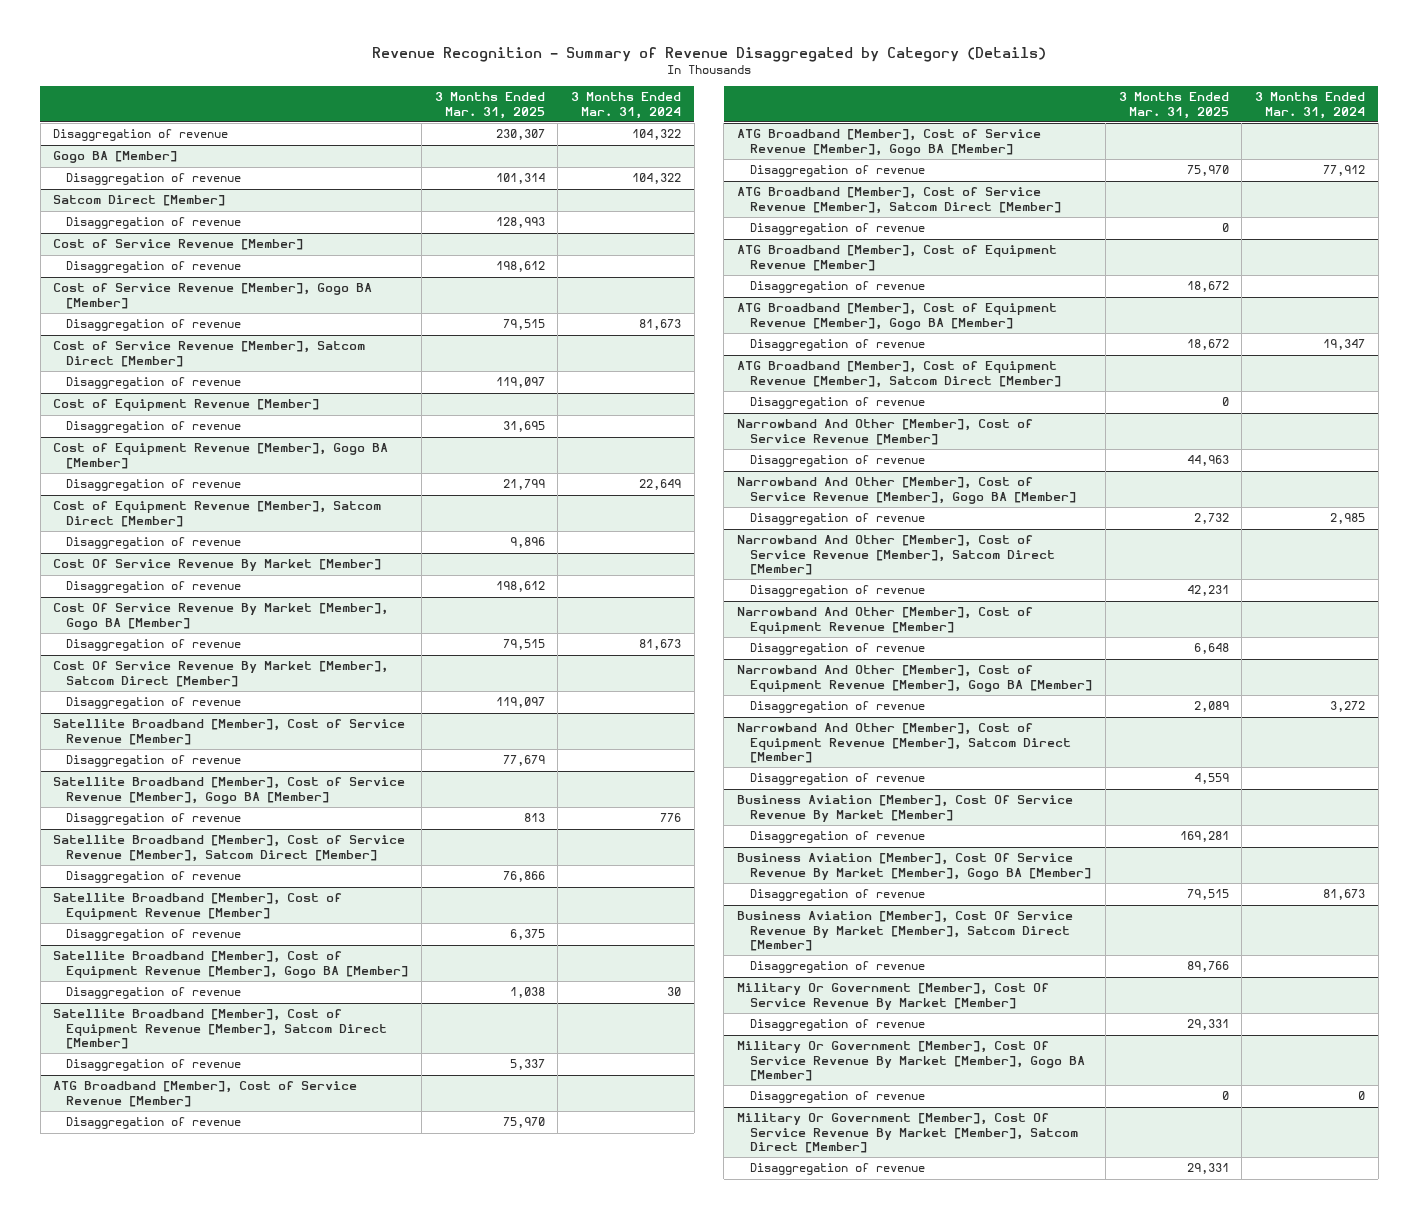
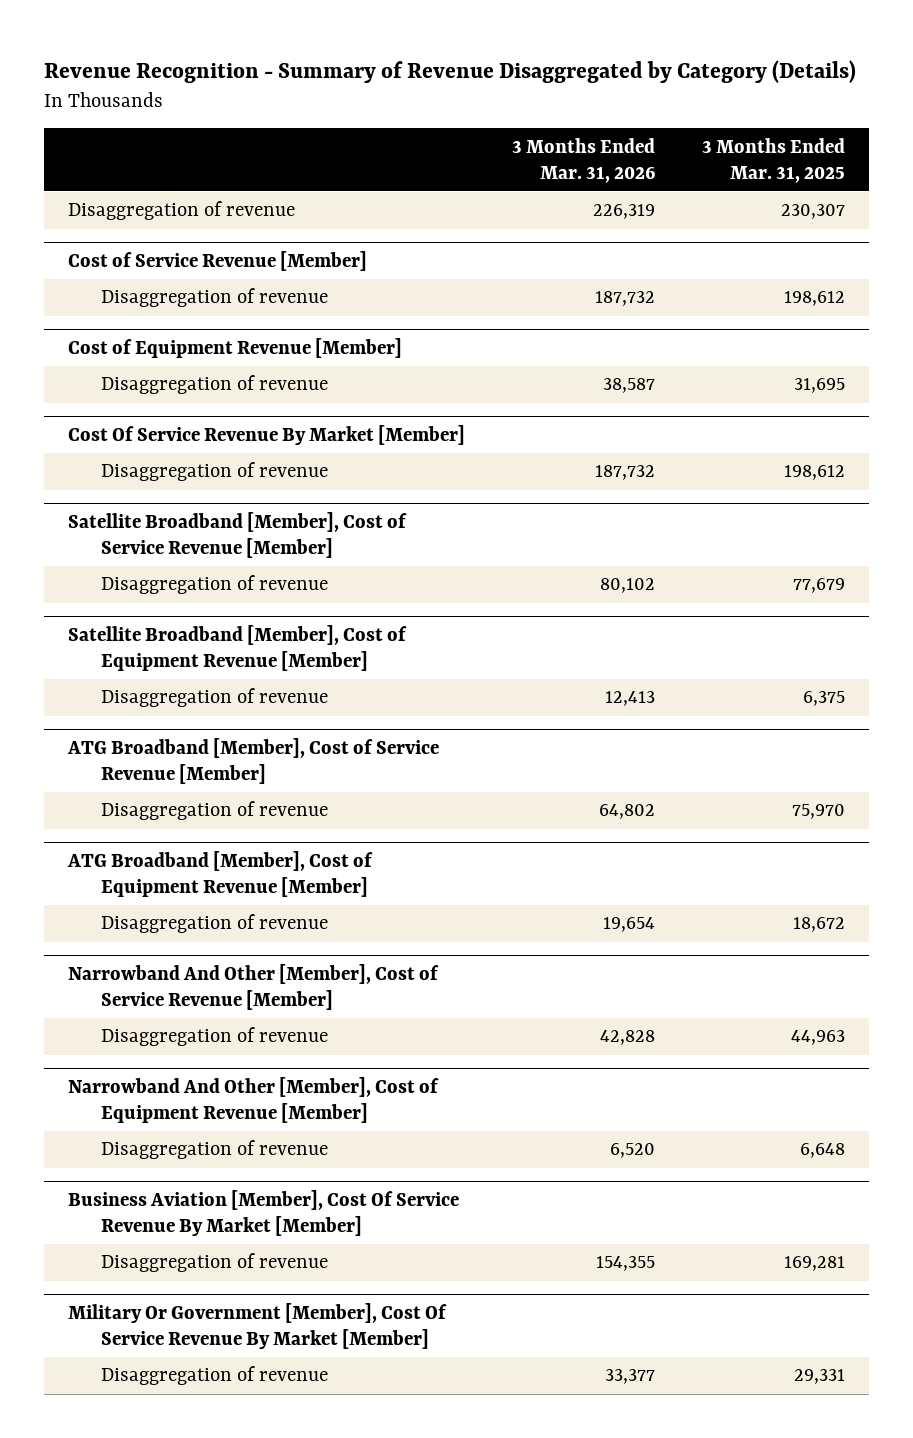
[571,92,682,119] 3 Months Ended Mar. 31, 2024 -> none
none -> [512,137,656,183] 3 Months Ended Mar. 31, 2026
[53,151,178,164] Gogo BA [Member] -> none
[66,173,242,186] Disaggregation of revenue -> none
[53,195,226,207] Satcom Direct [Member] -> none
[66,217,242,230] Disaggregation of revenue -> none
[53,283,373,309] Cost of Service Revenue [Member], Gogo BA [Member] -> none
[66,319,242,332] Disaggregation of revenue -> none
[53,341,366,367] Cost of Service Revenue [Member], Satcom Direct [Member] -> none
[66,377,242,390] Disaggregation of revenue -> none
[53,443,389,469] Cost of Equipment Revenue [Member], Gogo BA [Member] -> none
[66,479,242,492] Disaggregation of revenue -> none
[53,501,382,527] Cost of Equipment Revenue [Member], Satcom Direct [Member] -> none
[66,537,242,550] Disaggregation of revenue -> none
[53,603,389,630] Cost Of Service Revenue By Market [Member], Gogo BA [Member] -> none
[66,639,242,652] Disaggregation of revenue -> none
[53,661,389,687] Cost Of Service Revenue By Market [Member], Satcom Direct [Member] -> none
[66,697,242,710] Disaggregation of revenue -> none
[53,777,406,804] Satellite Broadband [Member], Cost of Service Revenue [Member], Gogo BA [Member] -> none
[66,813,242,826] Disaggregation of revenue -> none
[53,835,406,862] Satellite Broadband [Member], Cost of Service Revenue [Member], Satcom Direct [Member] -> none
[66,871,242,884] Disaggregation of revenue -> none
[53,951,409,978] Satellite Broadband [Member], Cost of Equipment Revenue [Member], Gogo BA [Member] -> none
[66,987,242,1000] Disaggregation of revenue -> none
[53,1009,388,1049] Satellite Broadband [Member], Cost of Equipment Revenue [Member], Satcom Direct [Member] -> none
[66,1059,242,1072] Disaggregation of revenue -> none
[737,129,1042,156] ATG Broadband [Member], Cost of Service Revenue [Member], Gogo BA [Member] -> none
[750,165,926,178] Disaggregation of revenue -> none
[737,187,1062,214] ATG Broadband [Member], Cost of Service Revenue [Member], Satcom Direct [Member] -> none
[750,223,926,236] Disaggregation of revenue -> none
[737,303,1058,330] ATG Broadband [Member], Cost of Equipment Revenue [Member], Gogo BA [Member] -> none
[750,339,926,352] Disaggregation of revenue -> none
[737,361,1062,388] ATG Broadband [Member], Cost of Equipment Revenue [Member], Satcom Direct [Member] -> none
[750,397,926,410] Disaggregation of revenue -> none
[737,477,1077,504] Narrowband And Other [Member], Cost of Service Revenue [Member], Gogo BA [Member] -> none
[750,513,926,526] Disaggregation of revenue -> none
[737,535,1056,575] Narrowband And Other [Member], Cost of Service Revenue [Member], Satcom Direct [Member] -> none
[750,585,926,598] Disaggregation of revenue -> none
[737,665,1093,692] Narrowband And Other [Member], Cost of Equipment Revenue [Member], Gogo BA [Member] -> none
[750,701,926,714] Disaggregation of revenue -> none
[737,723,1072,763] Narrowband And Other [Member], Cost of Equipment Revenue [Member], Satcom Direct [Member] -> none
[750,773,926,786] Disaggregation of revenue -> none
[737,853,1092,880] Business Aviation [Member], Cost Of Service Revenue By Market [Member], Gogo BA [Member] -> none
[750,889,926,902] Disaggregation of revenue -> none
[737,911,1074,951] Business Aviation [Member], Cost Of Service Revenue By Market [Member], Satcom Direct [Member] -> none
[750,961,926,974] Disaggregation of revenue -> none
[737,1041,1086,1081] Military Or Government [Member], Cost Of Service Revenue By Market [Member], Gogo BA [Member] -> none
[750,1091,926,1104] Disaggregation of revenue -> none
[737,1113,1079,1153] Military Or Government [Member], Cost Of Service Revenue By Market [Member], Satcom Direct [Member] -> none
[750,1163,926,1176] Disaggregation of revenue -> none

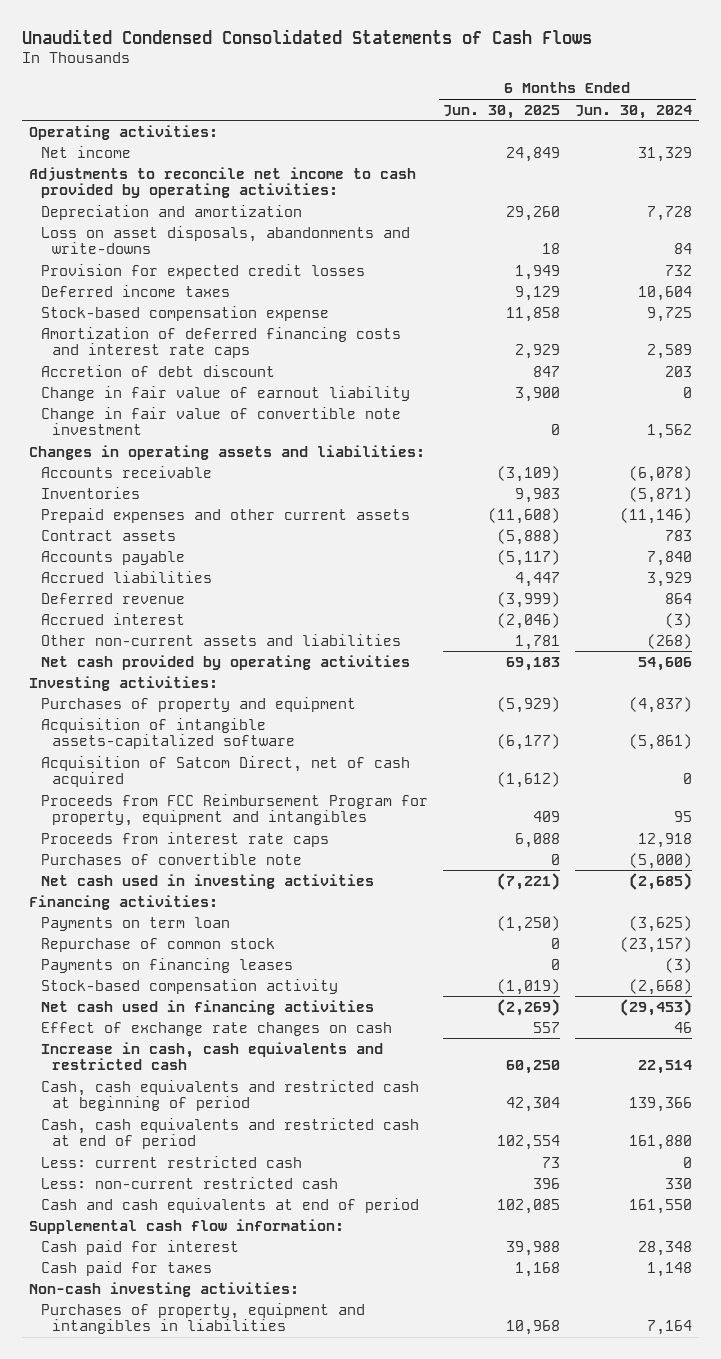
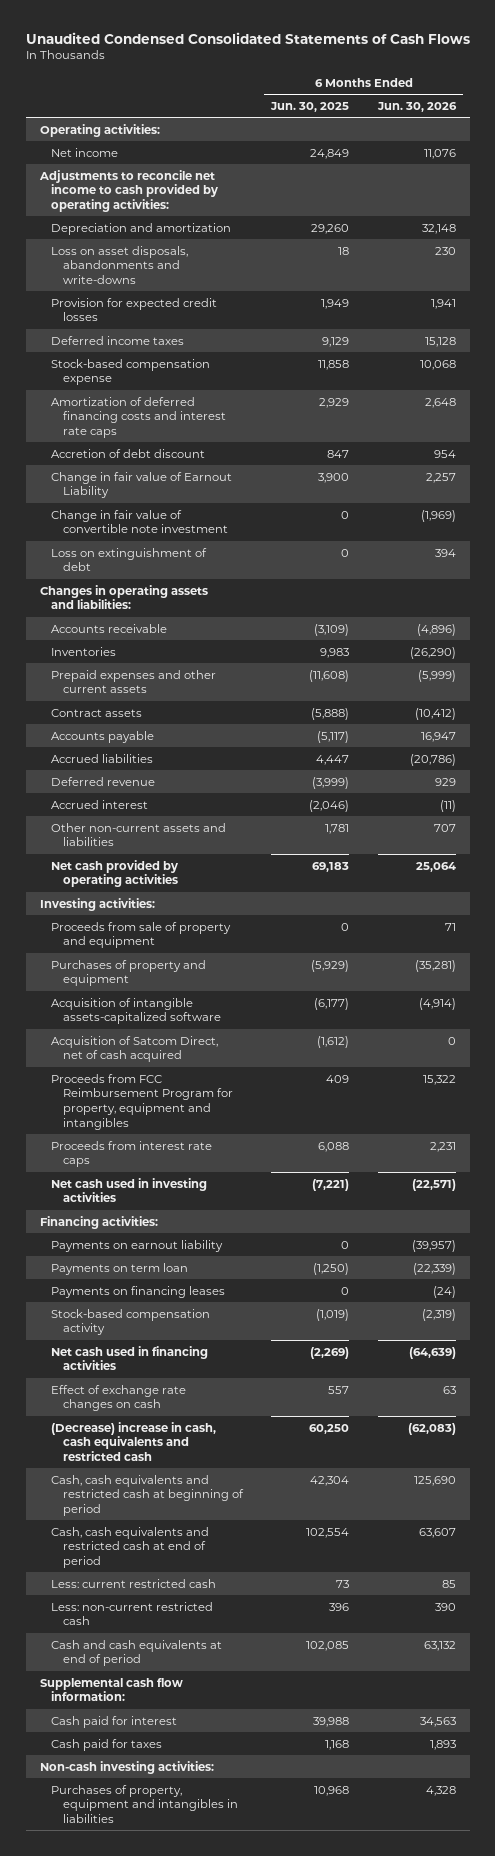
[574,104,692,119] Jun. 30, 2024 -> none
none -> [376,101,457,112] Jun. 30, 2026
[40,385,410,401] Change in fair value of earnout liability -> [51,471,233,499] Change in fair value of Earnout Liability
none -> [51,547,208,572] Loss on extinguishment of debt
none -> [51,921,232,949] Proceeds from sale of property and equipment
[40,852,302,865] Purchases of convertible note -> none
none -> [51,1239,224,1252] Payments on earnout liability
[40,937,275,952] Repurchase of common stock -> none
[40,1041,383,1071] Increase in cash, cash equivalents and restricted cash -> [51,1421,217,1461] (Decrease) increase in cash, cash equivalents and restricted cash

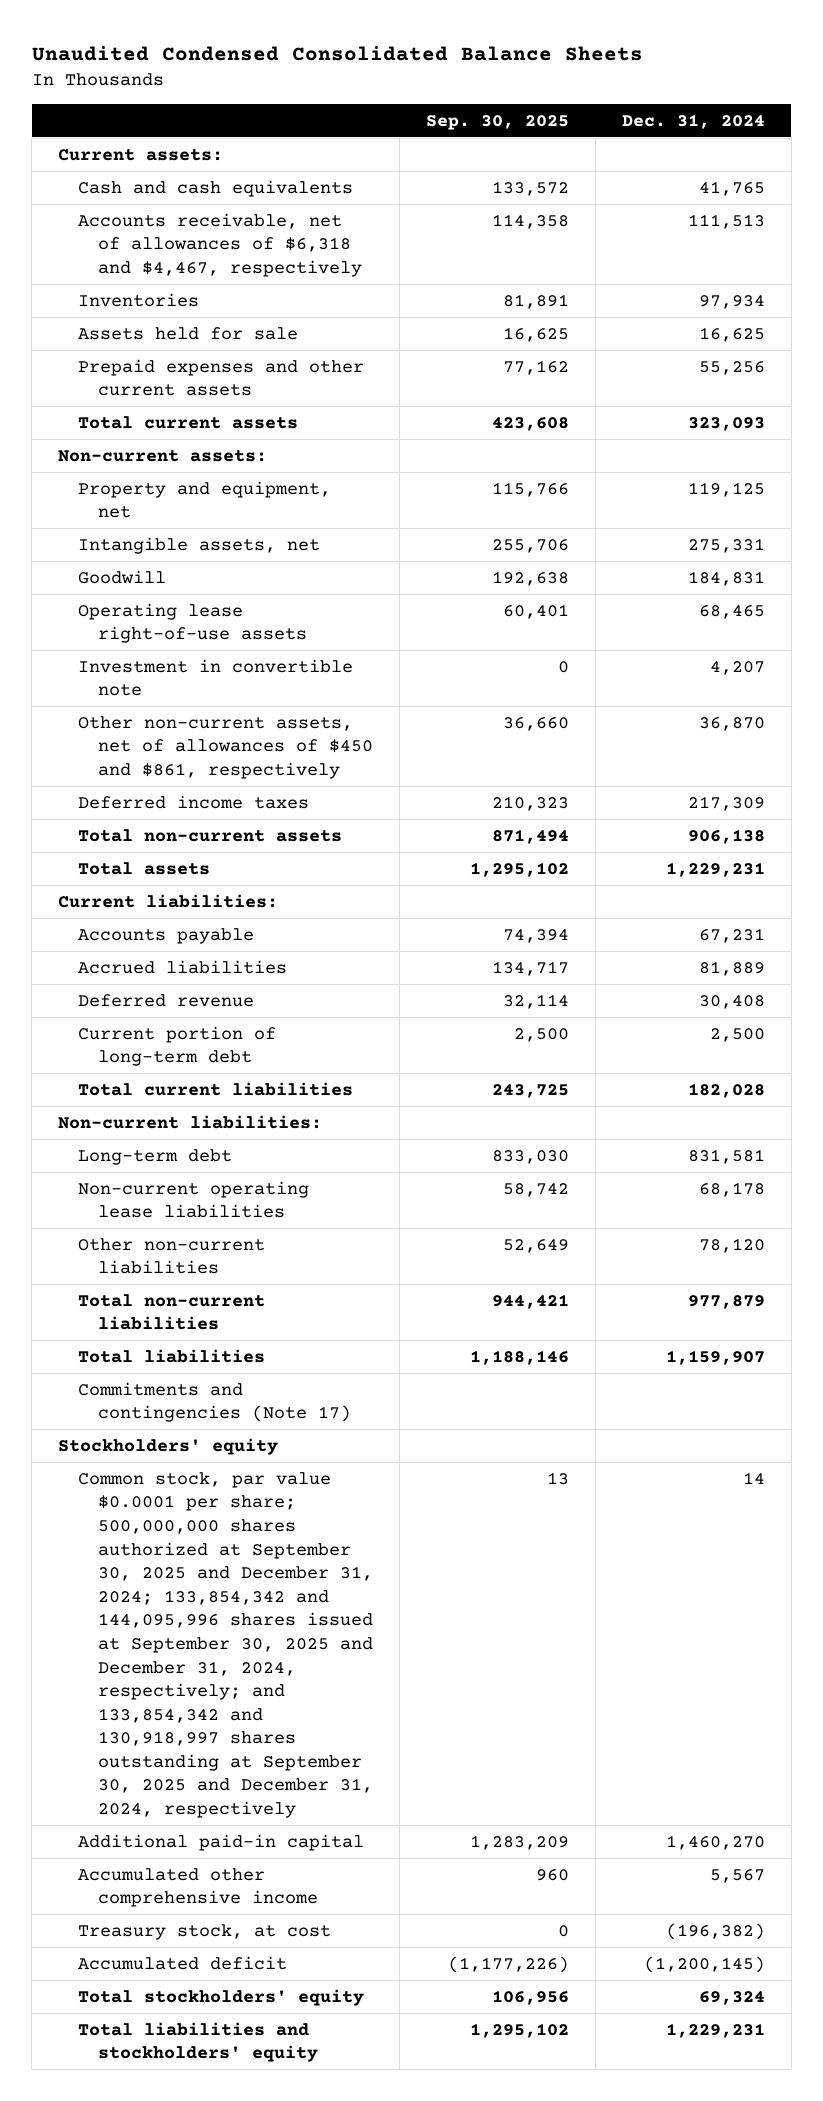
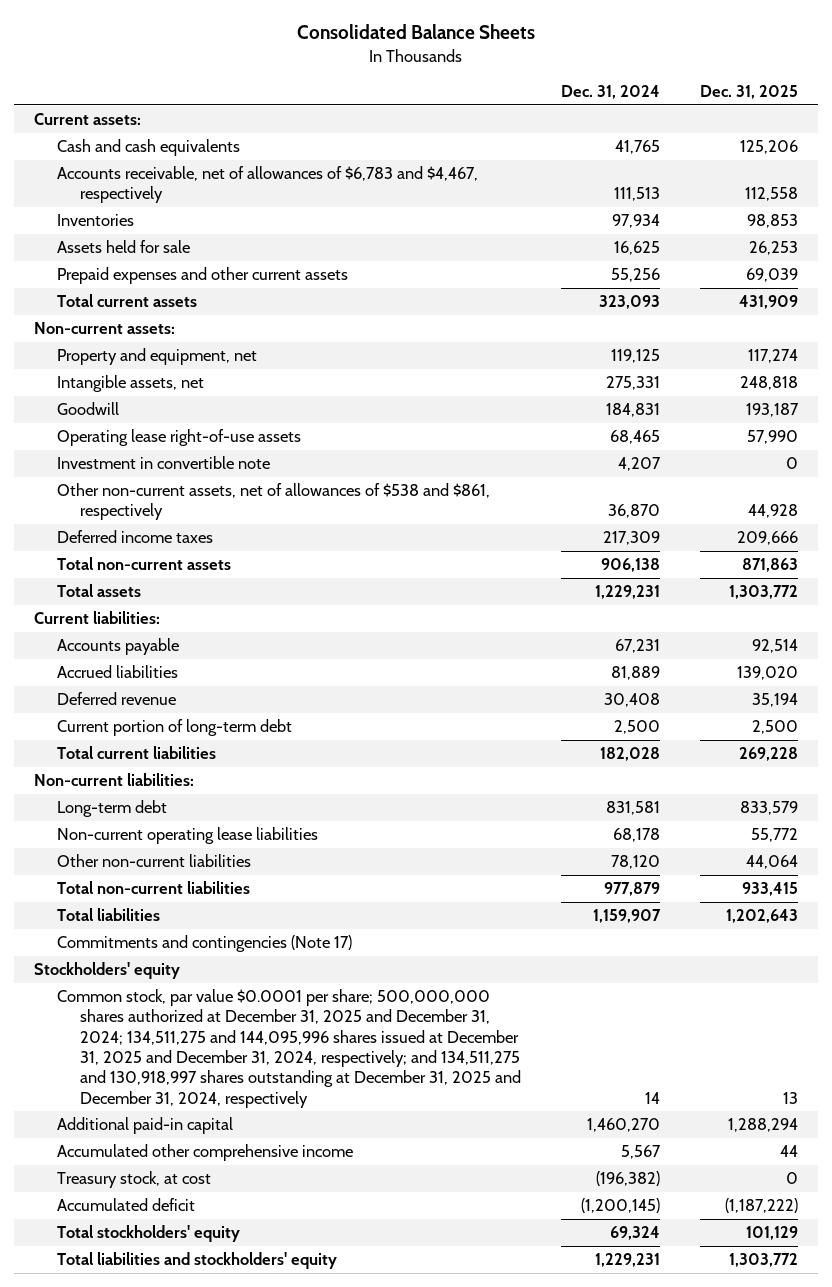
[31,46,643,62] Unaudited Condensed Consolidated Balance Sheets -> [296,24,535,40] Consolidated Balance Sheets
[425,114,569,130] Sep. 30, 2025 -> none
none -> [699,85,798,100] Dec. 31, 2025
[77,212,362,277] Accounts receivable, net of allowances of $6,318 and $4,467, respectively -> [56,166,478,204] Accounts receivable, net of allowances of $6,783 and $4,467, respectively
[77,715,373,779] Other non-current assets, net of allowances of $450 and $861, respectively -> [56,483,490,521] Other non-current assets, net of allowances of $538 and $861, respectively
[77,1471,373,1819] Common stock, par value $0.0001 per share; 500,000,000 shares authorized at September 30, 2025 and December 31, 2024; 133,854,342 and 144,095,996 shares issued at September 30, 2025 and December 31, 2024, respectively; and 133,854,342 and 130,918,997 shares outstanding at September 30, 2025 and December 31, 2024, respectively -> [56,989,521,1108] Common stock, par value $0.0001 per share; 500,000,000 shares authorized at December 31, 2025 and December 31, 2024; 134,511,275 and 144,095,996 shares issued at December 31, 2025 and December 31, 2024, respectively; and 134,511,275 and 130,918,997 shares outstanding at December 31, 2025 and December 31, 2024, respectively

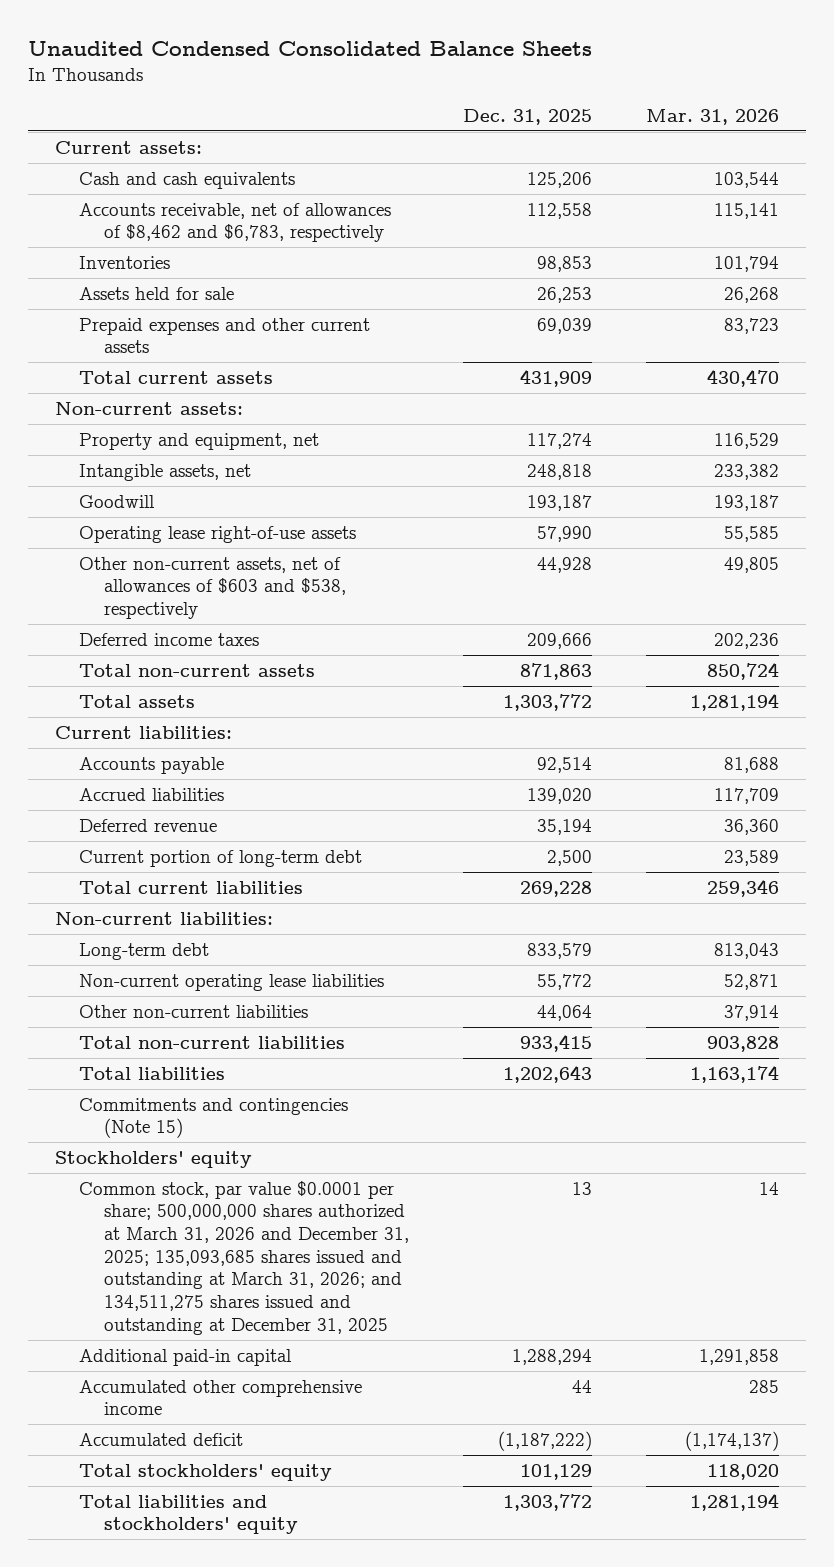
[296,24,535,40] Consolidated Balance Sheets -> [27,41,592,57] Unaudited Condensed Consolidated Balance Sheets
[560,85,660,100] Dec. 31, 2024 -> none
none -> [646,108,780,125] Mar. 31, 2026
[56,166,478,204] Accounts receivable, net of allowances of $6,783 and $4,467, respectively -> [79,202,392,243] Accounts receivable, net of allowances of $8,462 and $6,783, respectively
[56,456,270,470] Investment in convertible note -> none
[56,483,490,521] Other non-current assets, net of allowances of $538 and $861, respectively -> [79,556,347,620] Other non-current assets, net of allowances of $603 and $538, respectively
[56,935,352,953] Commitments and contingencies (Note 17) -> [79,1097,349,1139] Commitments and contingencies (Note 15)
[56,989,521,1108] Common stock, par value $0.0001 per share; 500,000,000 shares authorized at December 31, 2025 and December 31, 2024; 134,511,275 and 144,095,996 shares issued at December 31, 2025 and December 31, 2024, respectively; and 134,511,275 and 130,918,997 shares outstanding at December 31, 2025 and December 31, 2024, respectively -> [79,1180,410,1335] Common stock, par value $0.0001 per share; 500,000,000 shares authorized at March 31, 2026 and December 31, 2025; 135,093,685 shares issued and outstanding at March 31, 2026; and 134,511,275 shares issued and outstanding at December 31, 2025
[56,1171,211,1189] Treasury stock, at cost -> none

